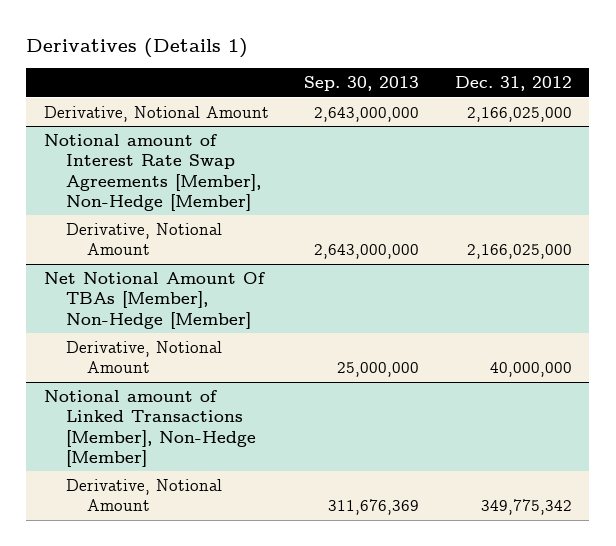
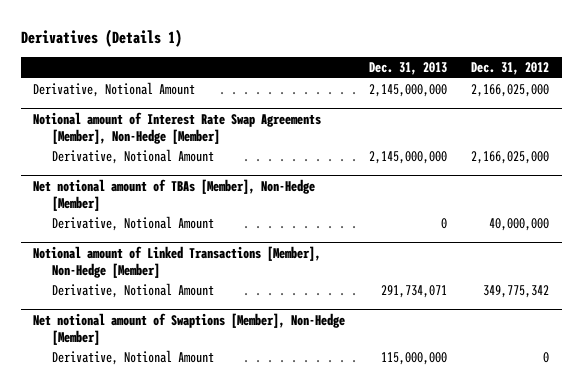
[304,76,420,92] Sep. 30, 2013 -> none
none -> [369,61,448,75] Dec. 31, 2013
[44,271,266,329] Net Notional Amount Of TBAs [Member], Non-Hedge [Member] -> [32,178,315,211] Net notional amount of TBAs [Member], Non-Hedge [Member]
none -> [32,312,345,345] Net notional amount of Swaptions [Member], Non-Hedge [Member]
none -> [52,350,215,366] Derivative, Notional Amount

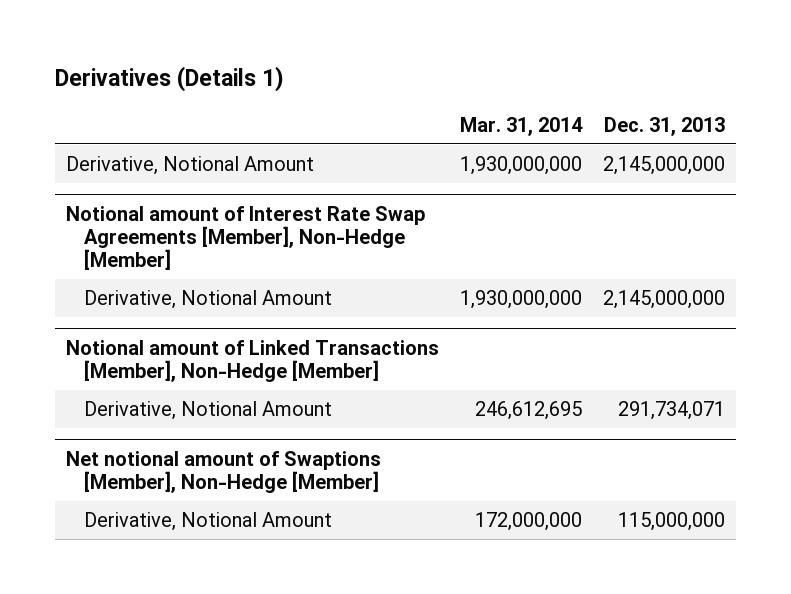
[471,61,550,75] Dec. 31, 2012 -> none
none -> [459,117,583,137] Mar. 31, 2014
[32,178,315,211] Net notional amount of TBAs [Member], Non-Hedge [Member] -> none
[52,216,215,232] Derivative, Notional Amount -> none

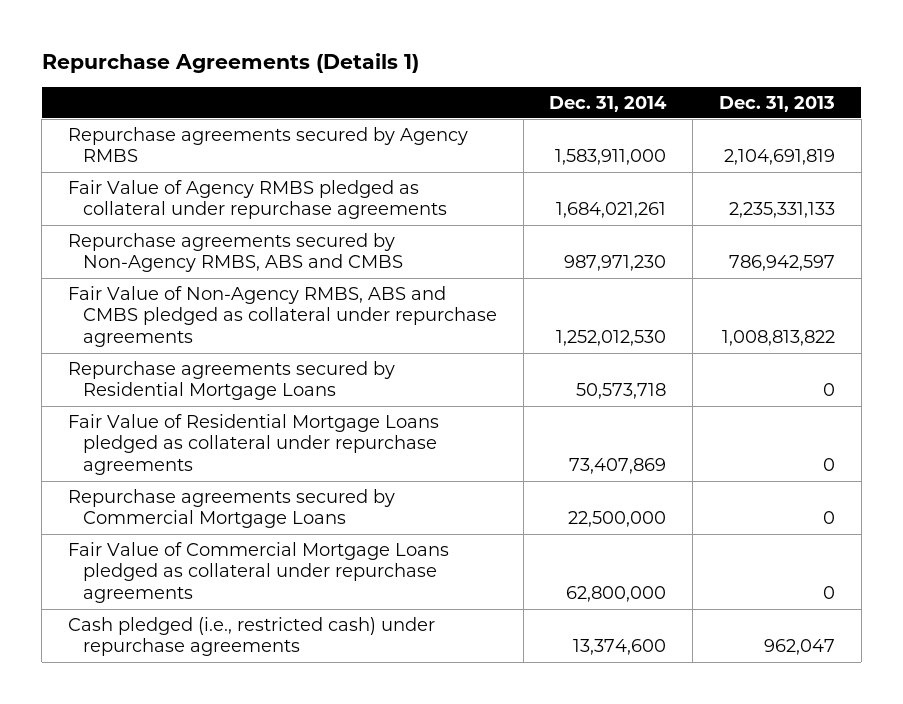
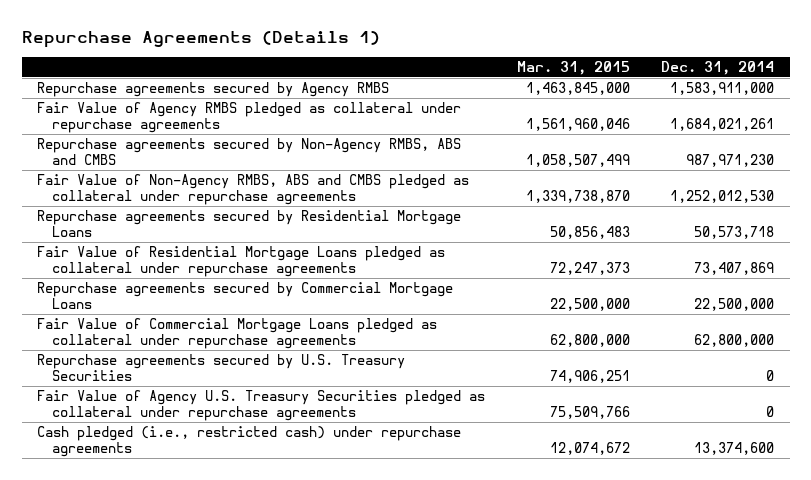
[718,95,835,112] Dec. 31, 2013 -> none
none -> [516,60,630,75] Mar. 31, 2015
none -> [37,354,406,382] Repurchase agreements secured by U.S. Treasury Securities
none -> [37,390,486,422] Fair Value of Agency U.S. Treasury Securities pledged as collateral under repurchase agreements

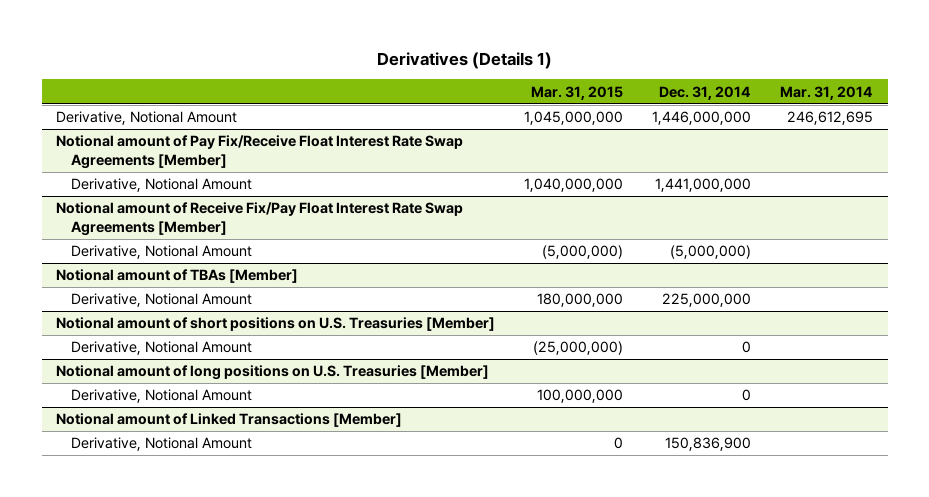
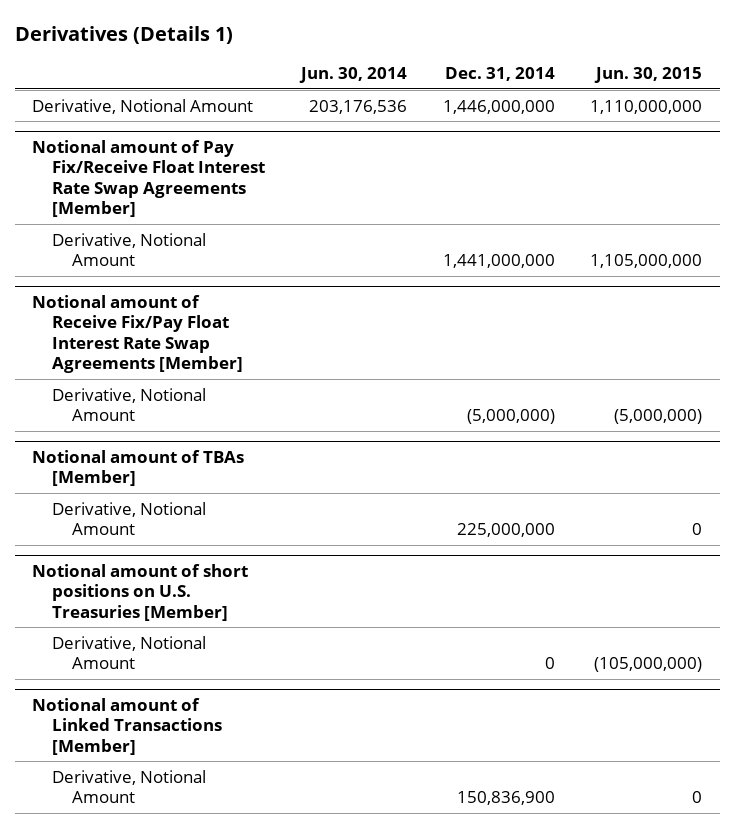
[531,85,624,100] Mar. 31, 2015 -> none
[780,85,874,100] Mar. 31, 2014 -> none
none -> [298,67,407,84] Jun. 30, 2014
none -> [594,67,703,84] Jun. 30, 2015
[56,365,490,381] Notional amount of long positions on U.S. Treasuries [Member] -> none
[71,389,253,404] Derivative, Notional Amount -> none

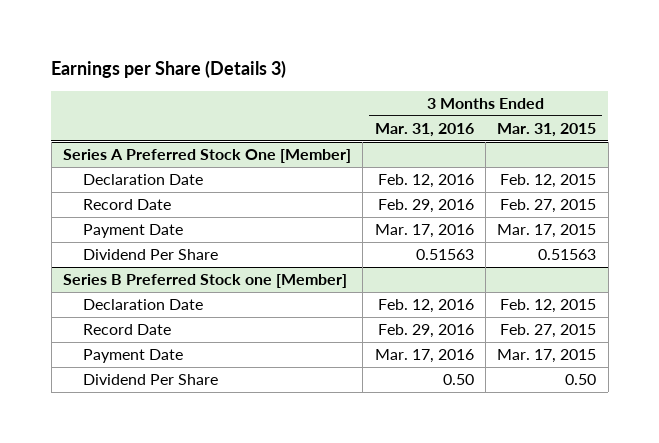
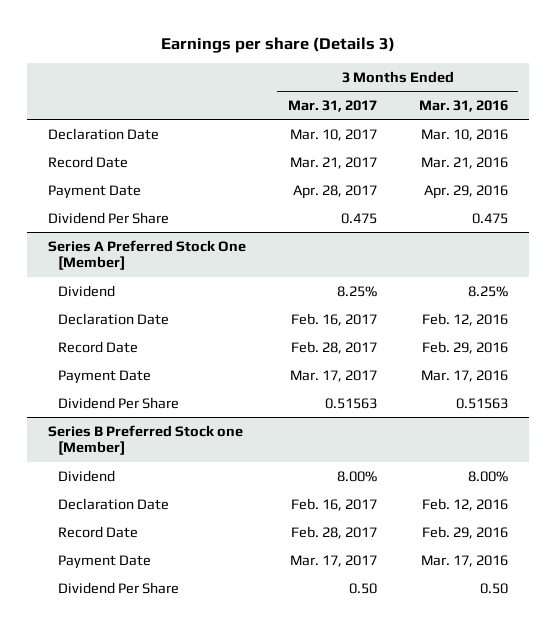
[51,60,287,79] Earnings per Share (Details 3) -> [160,37,395,54] Earnings per share (Details 3)
[497,122,597,137] Mar. 31, 2015 -> none
none -> [287,99,377,112] Mar. 31, 2017
none -> [47,127,159,140] Declaration Date
none -> [47,155,128,168] Record Date
none -> [47,184,141,199] Payment Date
none -> [47,211,169,224] Dividend Per Share
none -> [57,284,115,297] Dividend
none -> [57,469,115,482] Dividend

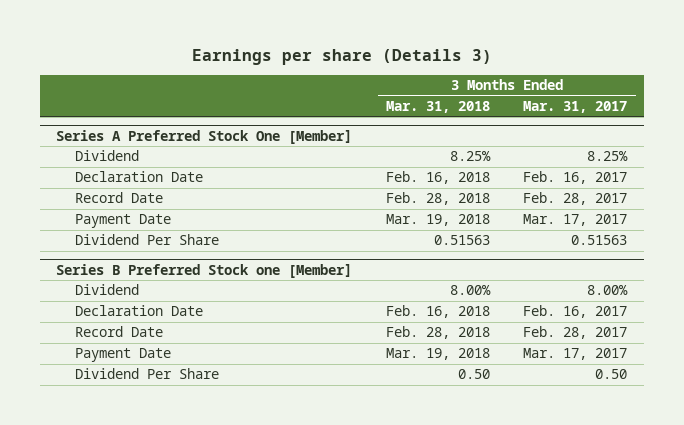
[418,99,508,112] Mar. 31, 2016 -> none
none -> [385,100,490,113] Mar. 31, 2018
[47,127,159,140] Declaration Date -> none
[47,155,128,168] Record Date -> none
[47,184,141,199] Payment Date -> none
[47,211,169,224] Dividend Per Share -> none

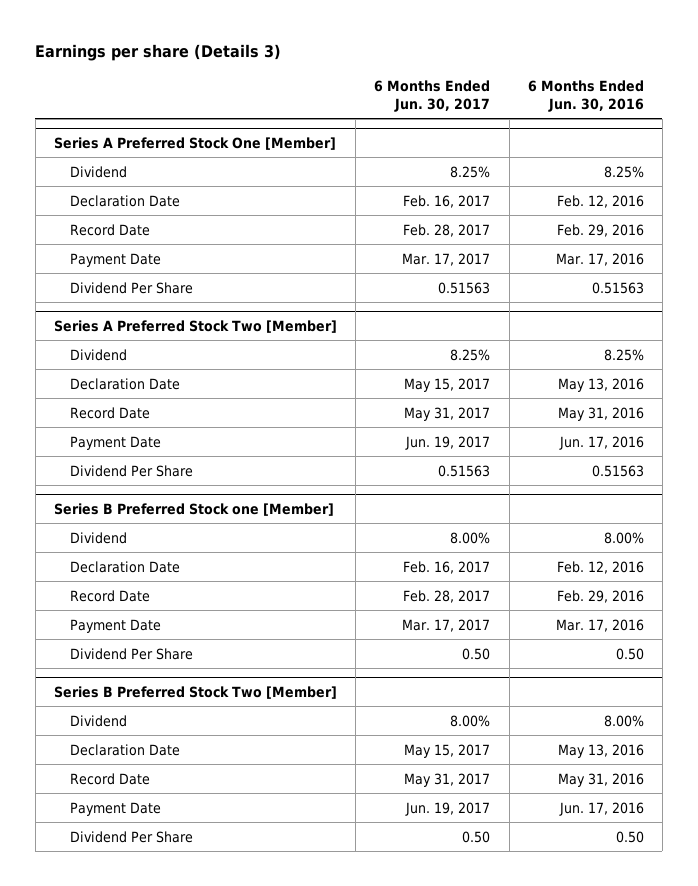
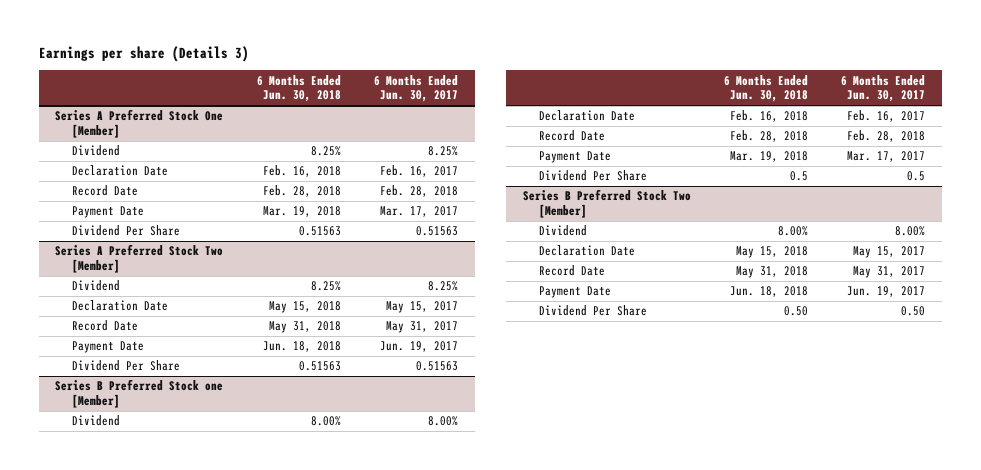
[527,79,644,112] 6 Months Ended Jun. 30, 2016 -> none
none -> [256,74,341,103] 6 Months Ended Jun. 30, 2018
[403,223,491,237] Feb. 28, 2017 -> [380,185,459,198] Feb. 28, 2018
[403,589,491,603] Feb. 28, 2017 -> [847,130,926,143] Feb. 28, 2018
[462,647,491,660] 0.50 -> [907,171,926,182] 0.5

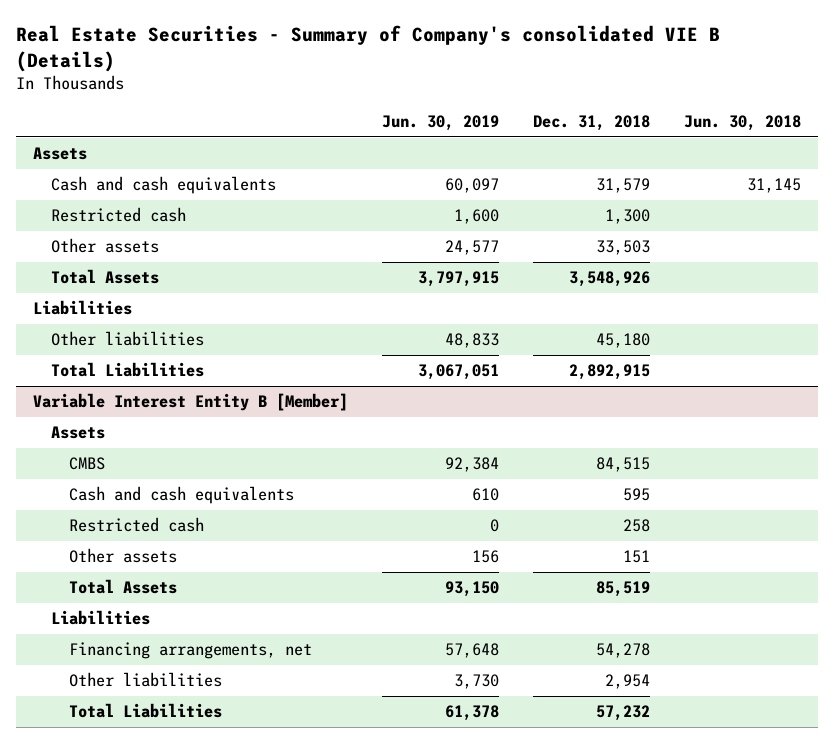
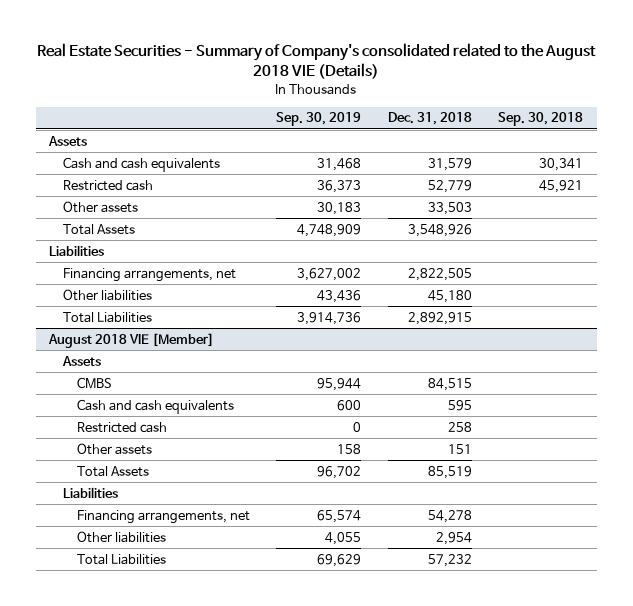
[15,25,720,73] Real Estate Securities - Summary of Company's consolidated VIE B (Details) -> [37,43,597,80] Real Estate Securities - Summary of Company's consolidated related to the August 2018 VIE (Details)
[381,115,499,132] Jun. 30, 2019 -> none
[683,115,801,132] Jun. 30, 2018 -> none
none -> [276,112,362,127] Sep. 30, 2019
none -> [498,112,584,127] Sep. 30, 2018
[604,209,650,225] 1,300 -> [427,179,472,193] 52,779
none -> [63,267,237,282] Financing arrangements, net
[32,393,348,412] Variable Interest Entity B [Member] -> [48,332,215,348] August 2018 VIE [Member]

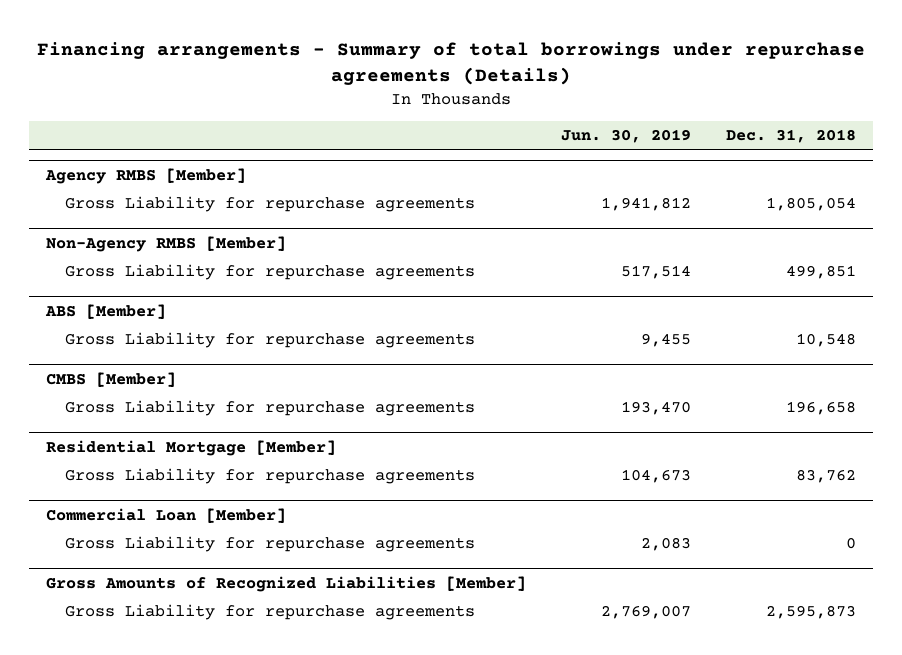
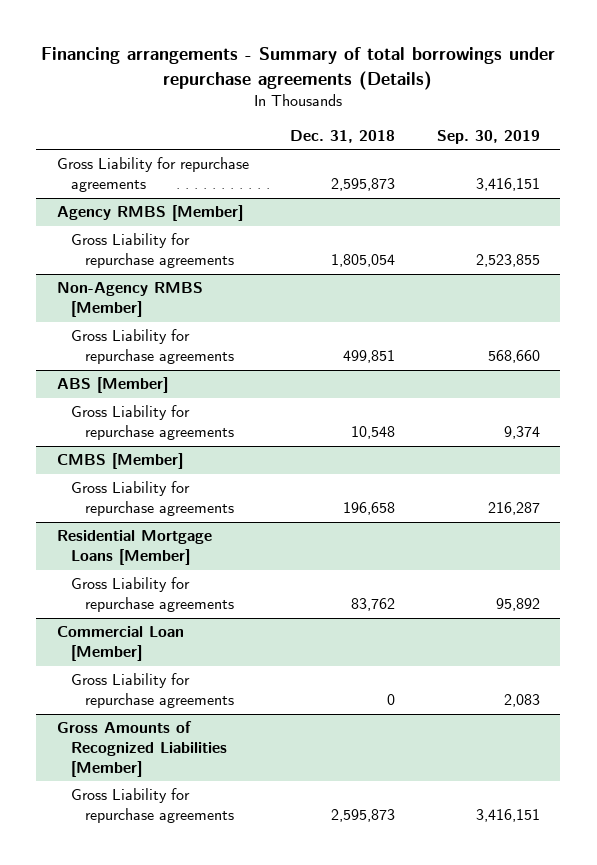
[561,128,692,143] Jun. 30, 2019 -> none
none -> [436,129,540,144] Sep. 30, 2019
none -> [56,157,249,193] Gross Liability for repurchase agreements
[46,439,337,456] Residential Mortgage [Member] -> [56,530,212,566] Residential Mortgage Loans [Member]

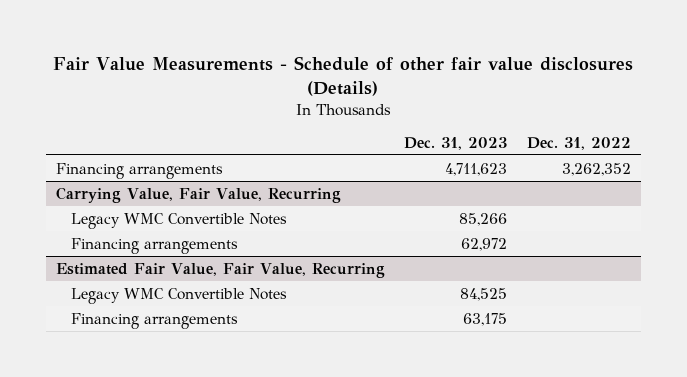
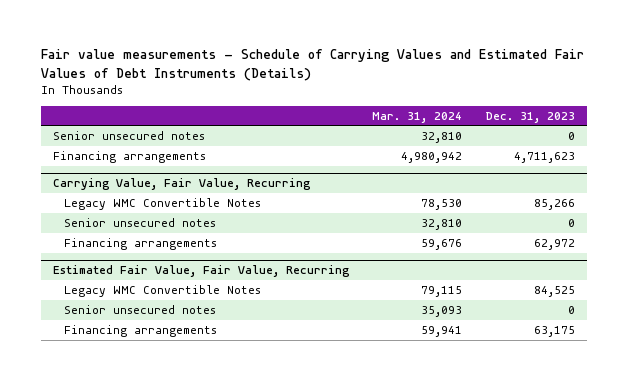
[53,56,634,97] Fair Value Measurements - Schedule of other fair value disclosures (Details) -> [40,49,584,81] Fair value measurements - Schedule of Carrying Values and Estimated Fair Values of Debt Instruments (Details)
[526,137,631,151] Dec. 31, 2022 -> none
none -> [372,111,463,123] Mar. 31, 2024
none -> [52,130,205,140] Senior unsecured notes
none -> [63,217,216,227] Senior unsecured notes
none -> [63,304,216,314] Senior unsecured notes

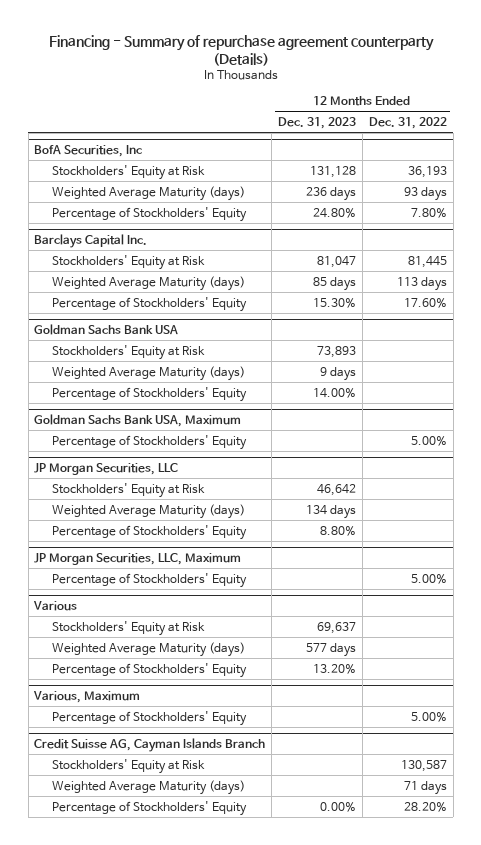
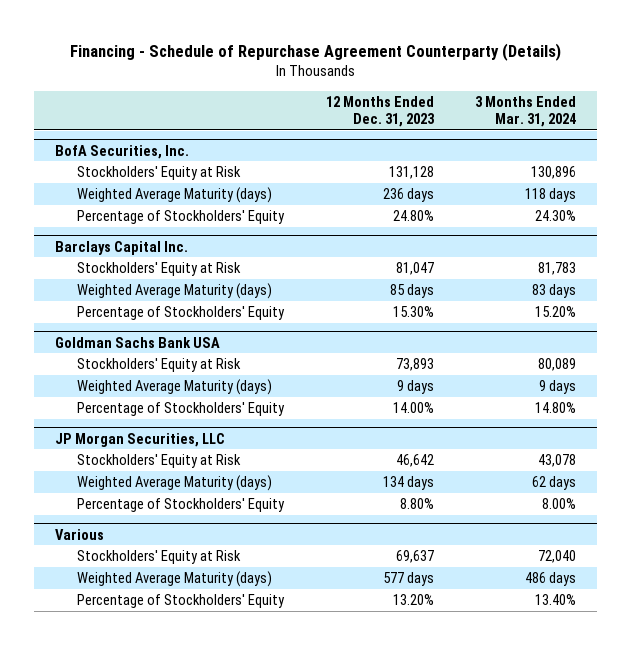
[48,34,434,66] Financing - Summary of repurchase agreement counterparty (Details) -> [69,42,561,61] Financing - Schedule of Repurchase Agreement Counterparty (Details)
[368,117,447,130] Dec. 31, 2022 -> none
none -> [475,95,577,127] 3 Months Ended Mar. 31, 2024
[34,145,143,158] BofA Securities, Inc -> [54,144,189,159] BofA Securities, Inc.
[34,414,242,428] Goldman Sachs Bank USA, Maximum -> none
[51,434,247,450] Percentage of Stockholders' Equity -> none
[34,553,242,566] JP Morgan Securities, LLC, Maximum -> none
[51,572,247,588] Percentage of Stockholders' Equity -> none
[33,691,141,704] Various, Maximum -> none
[51,710,247,726] Percentage of Stockholders' Equity -> none
[34,738,266,753] Credit Suisse AG, Cayman Islands Branch -> none
[51,758,205,774] Stockholders' Equity at Risk -> none
[51,779,245,795] Weighted Average Maturity (days) -> none
[51,800,247,816] Percentage of Stockholders' Equity -> none

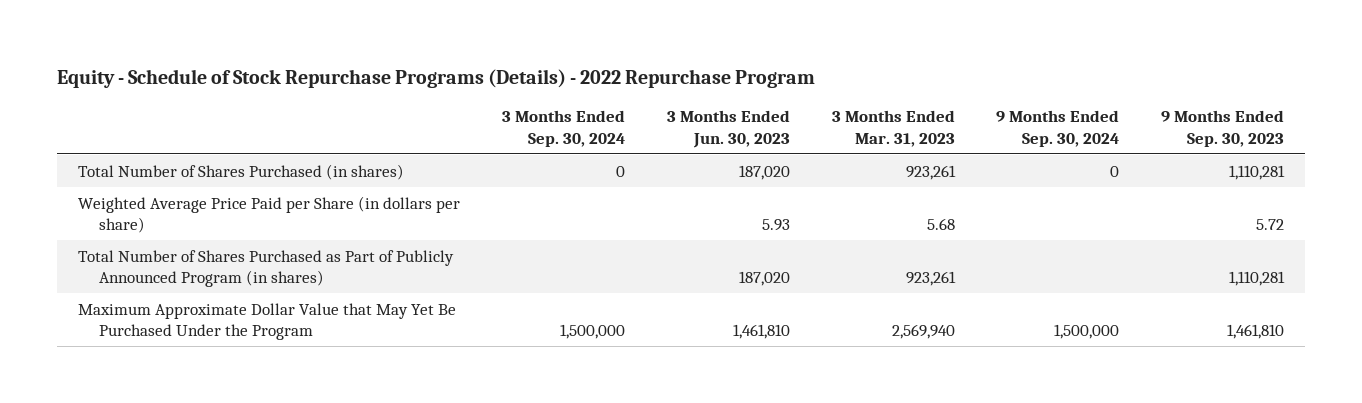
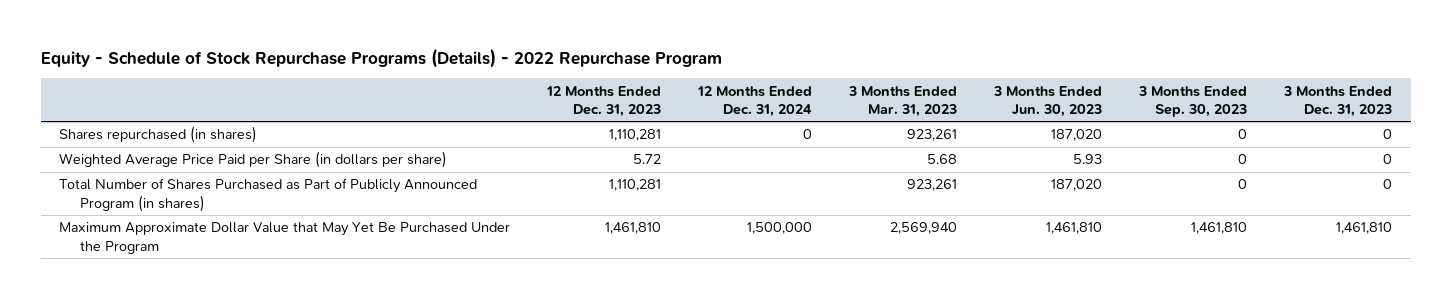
[501,110,625,148] 3 Months Ended Sep. 30, 2024 -> none
[996,110,1120,148] 9 Months Ended Sep. 30, 2024 -> none
[1161,110,1285,148] 9 Months Ended Sep. 30, 2023 -> none
none -> [546,85,662,117] 12 Months Ended Dec. 31, 2023
none -> [697,85,813,117] 12 Months Ended Dec. 31, 2024
none -> [1138,85,1248,117] 3 Months Ended Sep. 30, 2023
none -> [1283,85,1393,117] 3 Months Ended Dec. 31, 2023
[77,163,404,180] Total Number of Shares Purchased (in shares) -> [59,126,258,144] Shares repurchased (in shares)

